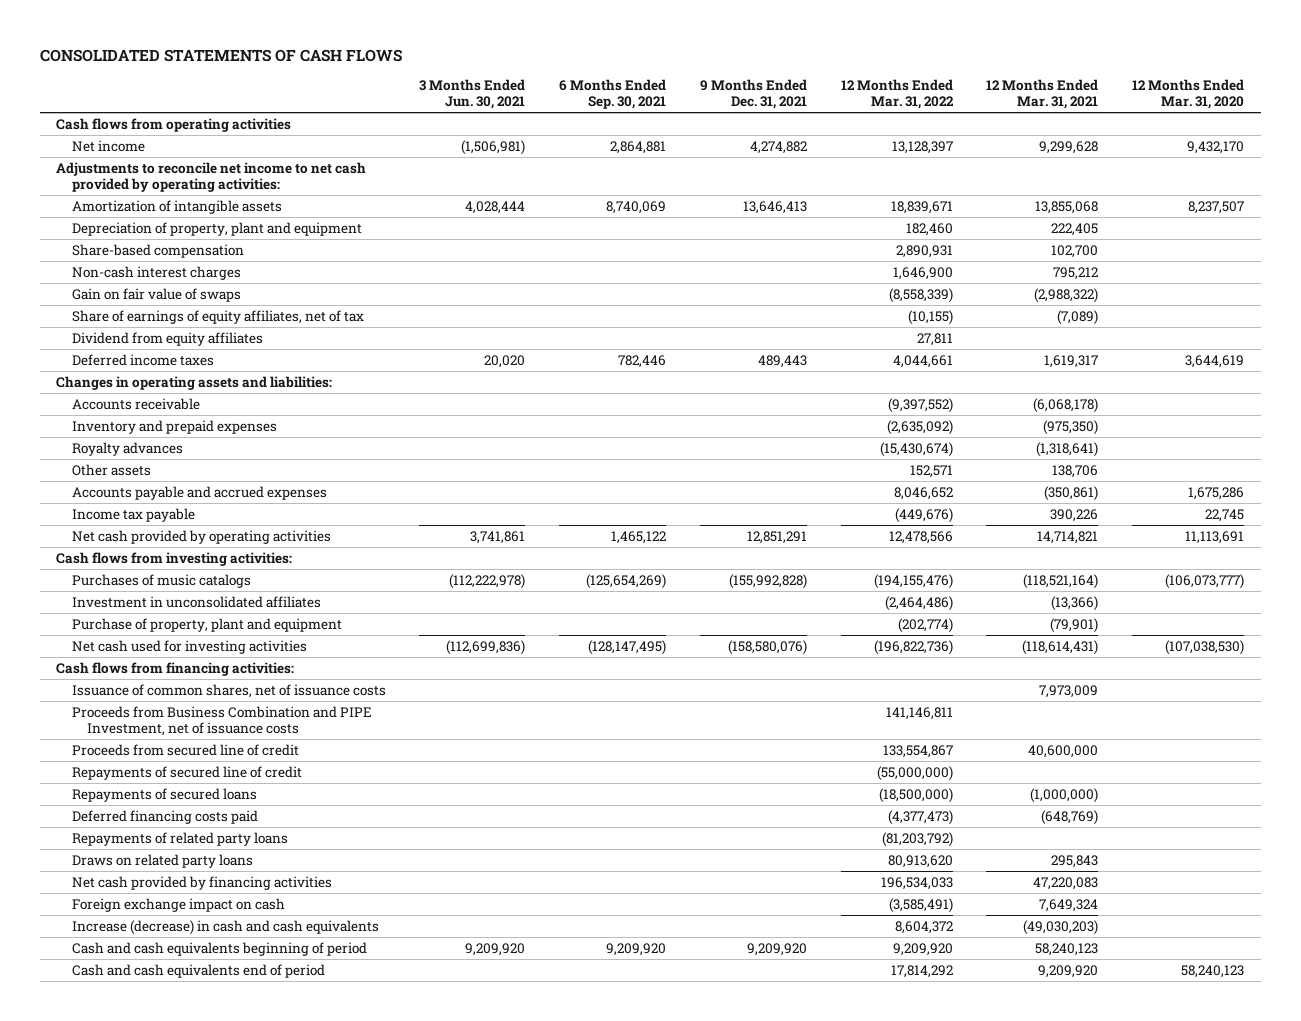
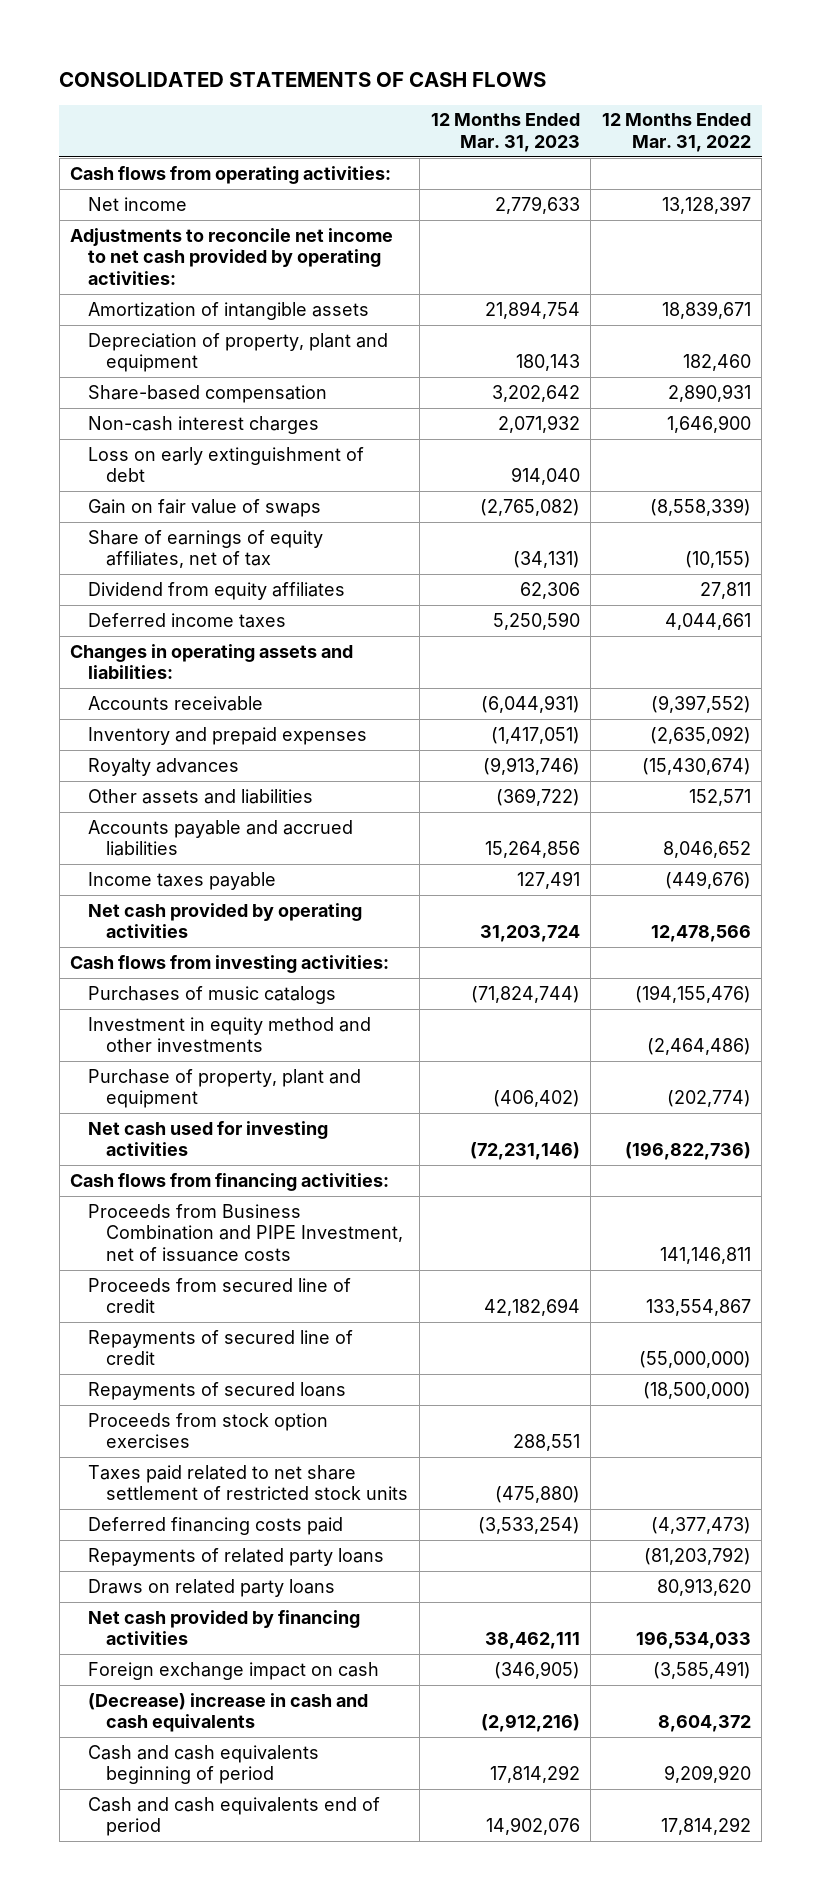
[419,79,526,110] 3 Months Ended Jun. 30, 2021 -> none
[559,79,667,110] 6 Months Ended Sep. 30, 2021 -> none
[699,79,807,110] 9 Months Ended Dec. 31, 2021 -> none
[986,79,1099,110] 12 Months Ended Mar. 31, 2021 -> none
[1132,79,1245,110] 12 Months Ended Mar. 31, 2020 -> none
none -> [430,113,580,153] 12 Months Ended Mar. 31, 2023
[56,117,292,132] Cash flows from operating activities -> [70,165,392,184] Cash flows from operating activities:
none -> [88,446,365,483] Loss on early extinguishment of debt
[71,463,151,476] Other assets -> [88,788,314,804] Other assets and liabilities
[71,485,327,500] Accounts payable and accrued expenses -> [88,819,354,857] Accounts payable and accrued liabilities
[71,507,195,522] Income tax payable -> [88,871,277,890] Income taxes payable
[71,595,321,608] Investment in unconsolidated affiliates -> [88,1016,372,1053] Investment in equity method and other investments
[71,683,386,698] Issuance of common shares, net of issuance costs -> none
none -> [88,1412,329,1449] Proceeds from stock option exercises
none -> [88,1464,409,1501] Taxes paid related to net share settlement of restricted stock units
[71,919,379,935] Increase (decrease) in cash and cash equivalents -> [88,1692,369,1733] (Decrease) increase in cash and cash equivalents

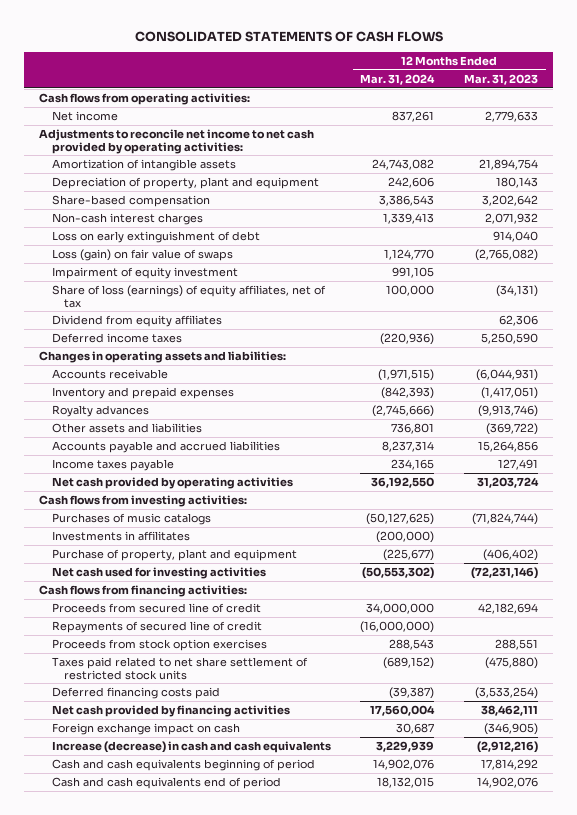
[601,113,751,153] 12 Months Ended Mar. 31, 2022 -> none
none -> [360,73,436,85] Mar. 31, 2024
[88,498,322,517] Gain on fair value of swaps -> [51,248,233,261] Loss (gain) on fair value of swaps
none -> [51,266,238,279] Impairment of equity investment
[88,529,324,569] Share of earnings of equity affiliates, net of tax -> [51,284,326,308] Share of loss (earnings) of equity affiliates, net of tax
[88,1016,372,1053] Investment in equity method and other investments -> none
none -> [51,530,190,541] Investments in affilitates
[88,1203,404,1263] Proceeds from Business Combination and PIPE Investment, net of issuance costs -> none
[88,1381,347,1400] Repayments of secured loans -> none
[88,1547,385,1566] Repayments of related party loans -> none
[88,1578,336,1597] Draws on related party loans -> none
[88,1692,369,1733] (Decrease) increase in cash and cash equivalents -> [51,740,331,753] Increase (decrease) in cash and cash equivalents

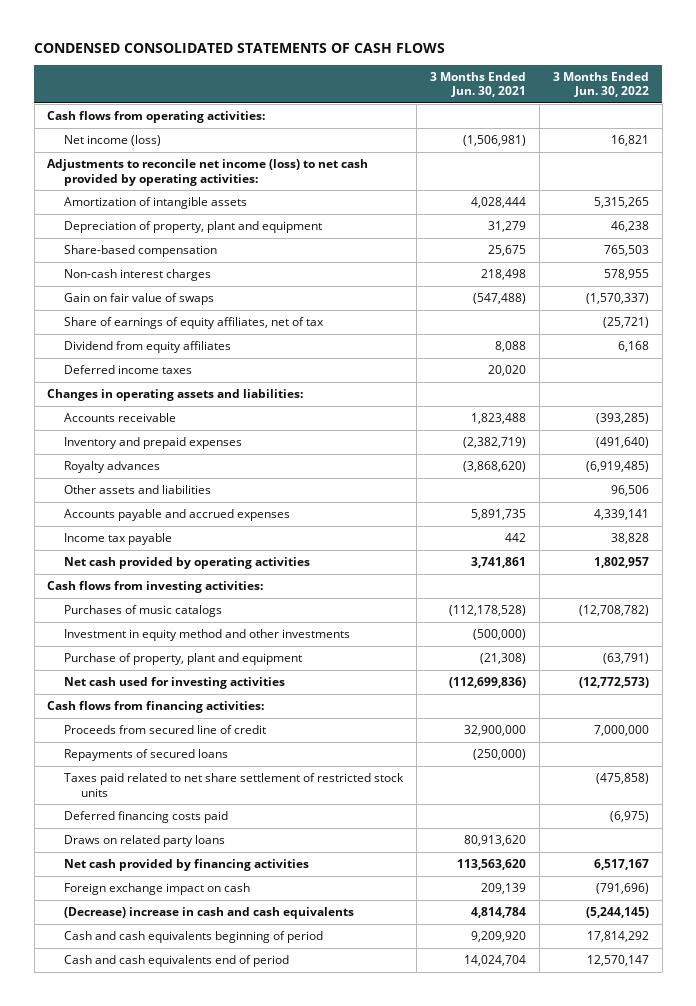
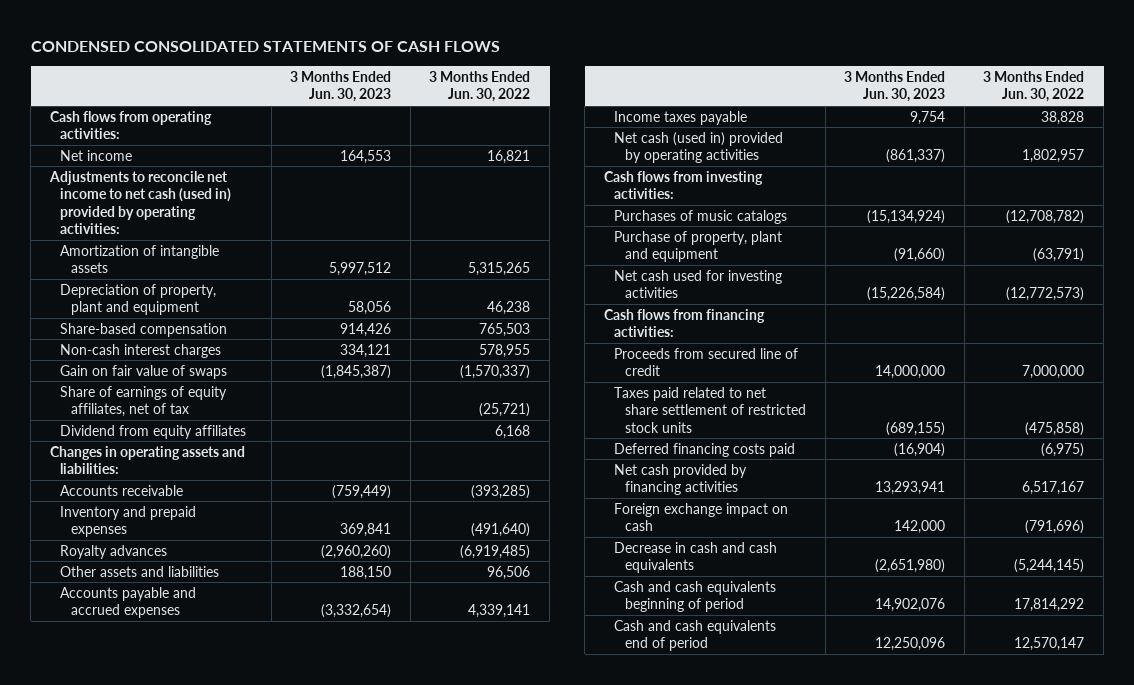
[430,71,527,98] 3 Months Ended Jun. 30, 2021 -> none
none -> [290,70,392,103] 3 Months Ended Jun. 30, 2023
[64,135,162,147] Net income (loss) -> [60,149,133,161] Net income
[47,159,369,186] Adjustments to reconcile net income (loss) to net cash provided by operating activities: -> [48,170,232,235] Adjustments to reconcile net income to net cash (used in) provided by operating activities:
[64,365,193,375] Deferred income taxes -> none
[64,533,173,546] Income tax payable -> [614,110,748,125] Income taxes payable
[64,557,311,570] Net cash provided by operating activities -> [614,131,784,164] Net cash (used in) provided by operating activities
[64,629,351,642] Investment in equity method and other investments -> none
[64,749,229,762] Repayments of secured loans -> none
[64,835,226,848] Draws on related party loans -> none
[64,907,355,920] (Decrease) increase in cash and cash equivalents -> [614,541,778,574] Decrease in cash and cash equivalents

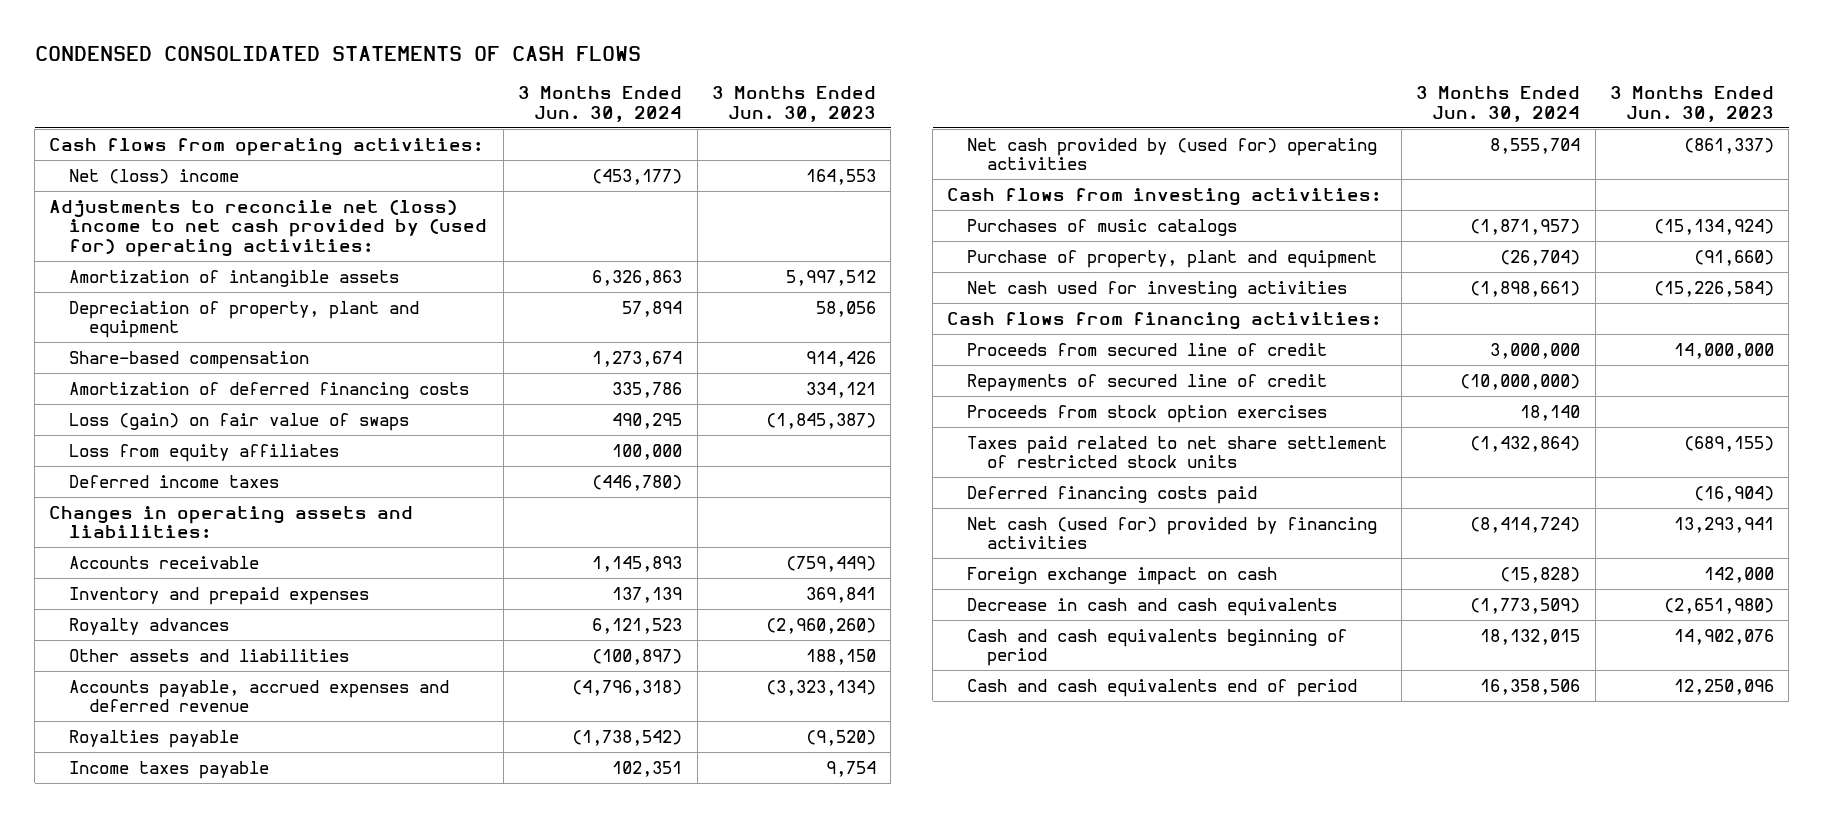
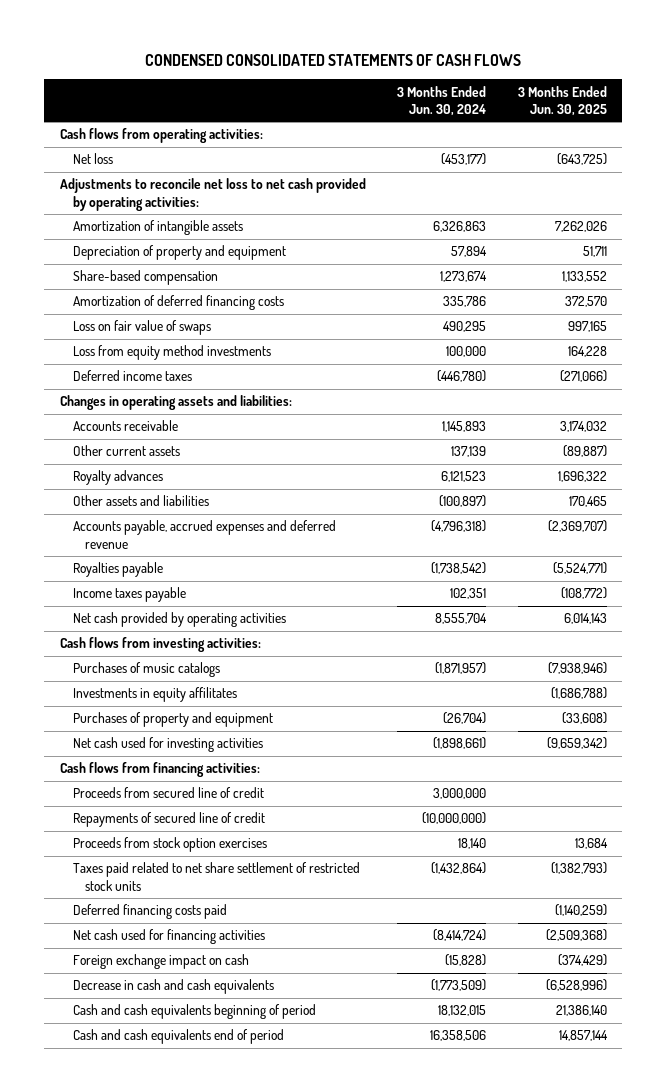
[711,86,876,122] 3 Months Ended Jun. 30, 2023 -> none
none -> [517,85,607,117] 3 Months Ended Jun. 30, 2025
[69,168,240,184] Net (loss) income -> [72,153,113,165] Net loss
[49,199,488,257] Adjustments to reconcile net (loss) income to net cash provided by (used for) operating activities: -> [60,178,367,211] Adjustments to reconcile net loss to net cash provided by operating activities:
[69,300,420,339] Depreciation of property, plant and equipment -> [72,245,286,261] Depreciation of property and equipment
[69,412,410,431] Loss (gain) on fair value of swaps -> [72,320,211,336] Loss on fair value of swaps
[69,443,340,462] Loss from equity affiliates -> [72,345,271,361] Loss from equity method investments
[69,586,370,605] Inventory and prepaid expenses -> [72,445,180,457] Other current assets
[966,137,1377,171] Net cash provided by (used for) operating activities -> [72,612,286,628] Net cash provided by operating activities
none -> [72,687,237,703] Investments in equity affilitates
[966,249,1377,268] Purchase of property, plant and equipment -> [72,712,273,728] Purchases of property and equipment
[966,516,1377,550] Net cash (used for) provided by financing activities -> [72,929,265,945] Net cash used for financing activities

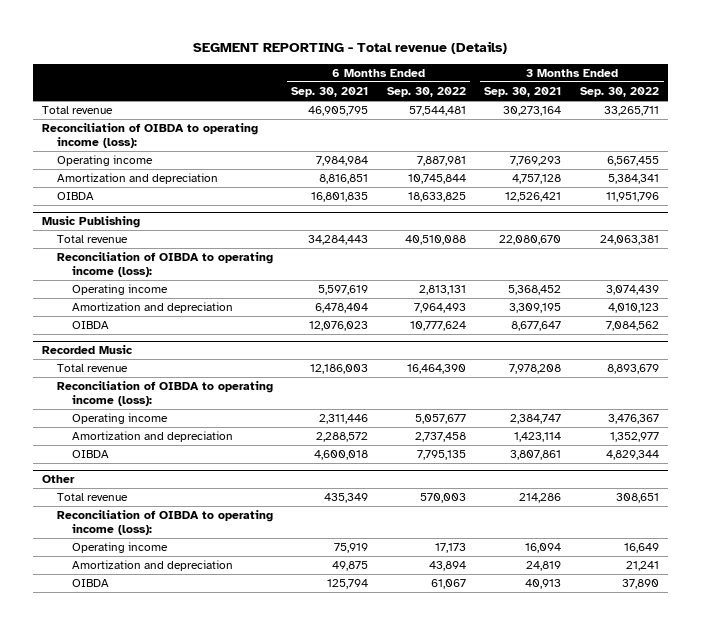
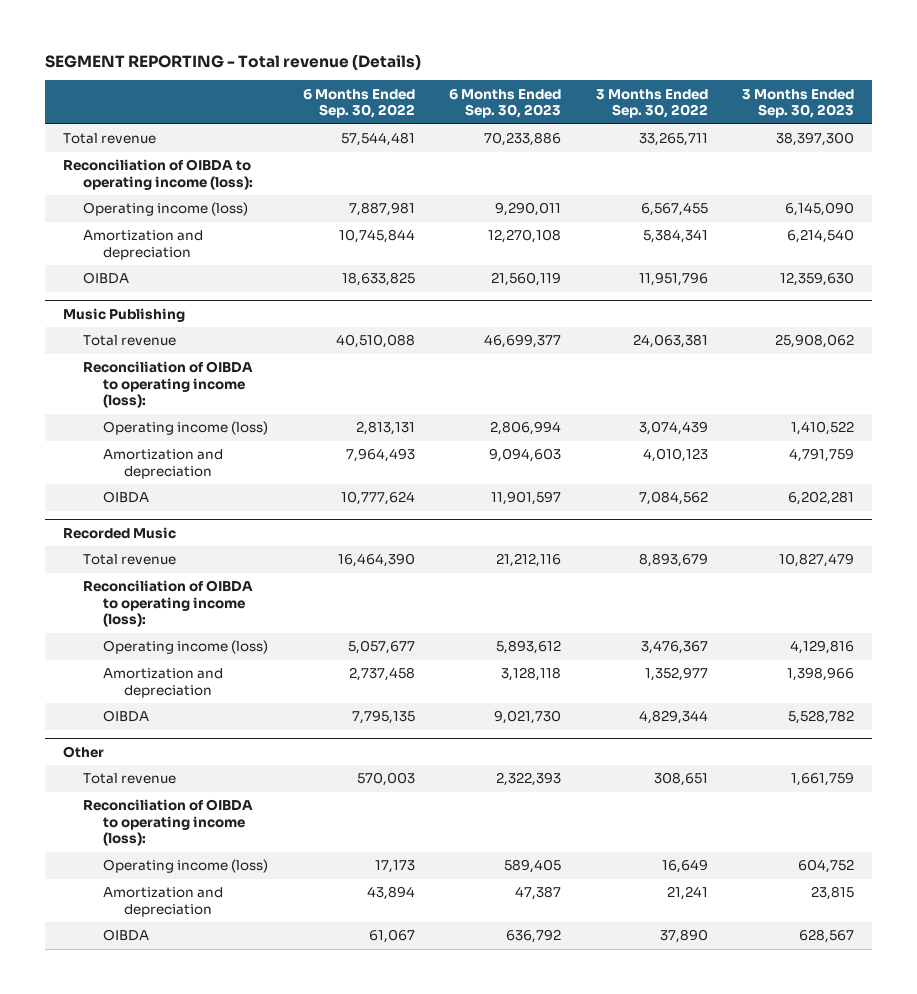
[291,87,369,98] Sep. 30, 2021 -> none
[484,87,562,98] Sep. 30, 2021 -> none
none -> [449,88,562,119] 6 Months Ended Sep. 30, 2023
none -> [742,88,855,119] 3 Months Ended Sep. 30, 2023
[56,155,153,167] Operating income -> [83,202,249,217] Operating income (loss)
[71,284,168,296] Operating income -> [103,421,269,436] Operating income (loss)
[71,413,168,425] Operating income -> [103,640,269,655] Operating income (loss)
[71,542,168,554] Operating income -> [103,859,269,874] Operating income (loss)

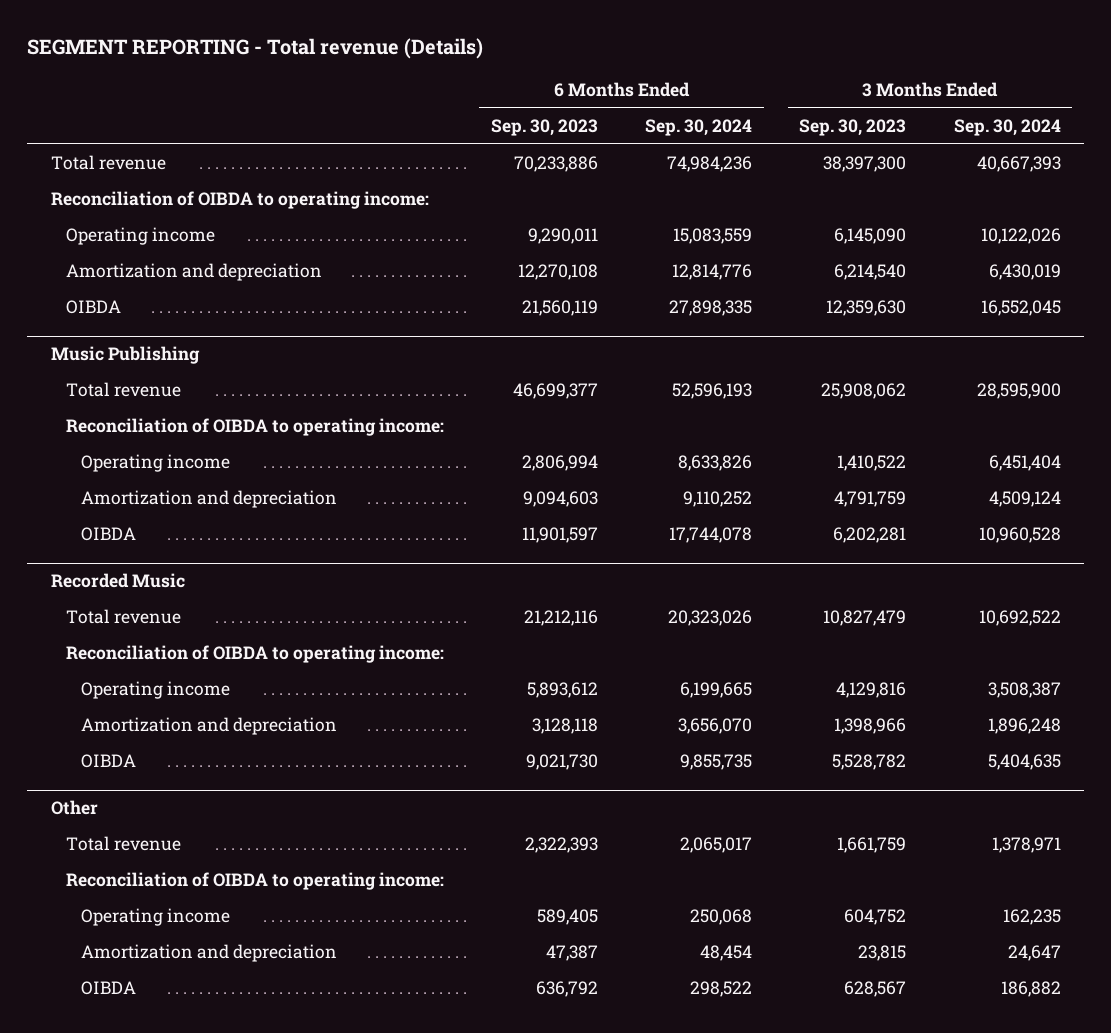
[302,88,415,119] 6 Months Ended Sep. 30, 2022 -> none
[595,88,708,119] 3 Months Ended Sep. 30, 2022 -> none
none -> [645,119,753,137] Sep. 30, 2024
none -> [953,119,1061,137] Sep. 30, 2024
[62,159,254,190] Reconciliation of OIBDA to operating income (loss): -> [50,191,429,210] Reconciliation of OIBDA to operating income:
[83,202,249,217] Operating income (loss) -> [65,227,215,246] Operating income
[83,361,254,409] Reconciliation of OIBDA to operating income (loss): -> [65,418,444,437] Reconciliation of OIBDA to operating income:
[103,421,269,436] Operating income (loss) -> [80,454,230,473] Operating income
[83,580,254,628] Reconciliation of OIBDA to operating income (loss): -> [65,645,444,664] Reconciliation of OIBDA to operating income:
[103,640,269,655] Operating income (loss) -> [80,681,230,700] Operating income
[83,799,254,847] Reconciliation of OIBDA to operating income (loss): -> [65,872,444,891] Reconciliation of OIBDA to operating income:
[103,859,269,874] Operating income (loss) -> [80,908,230,927] Operating income

